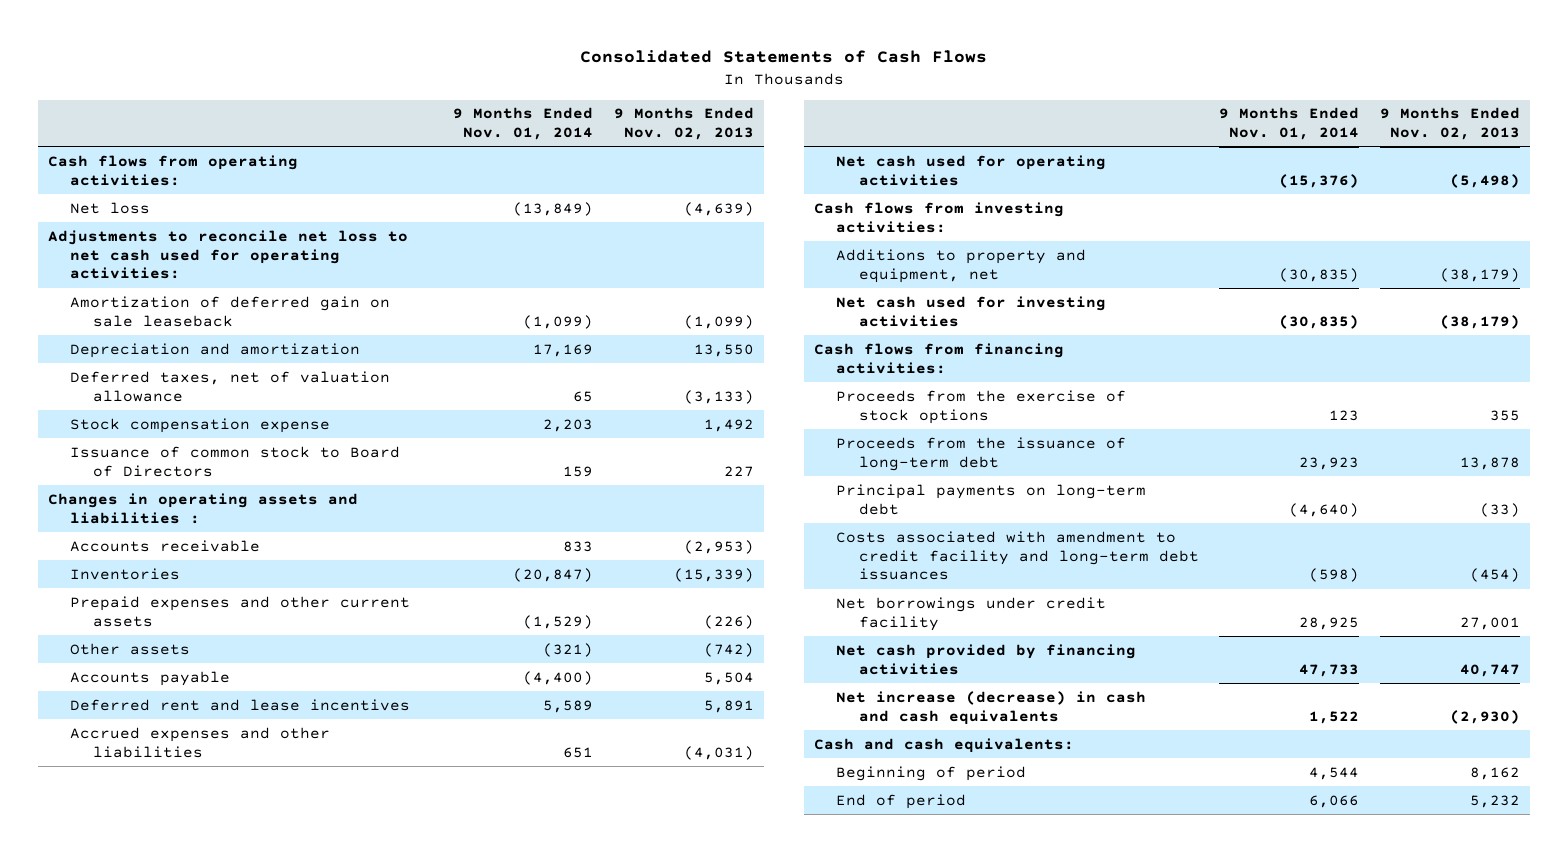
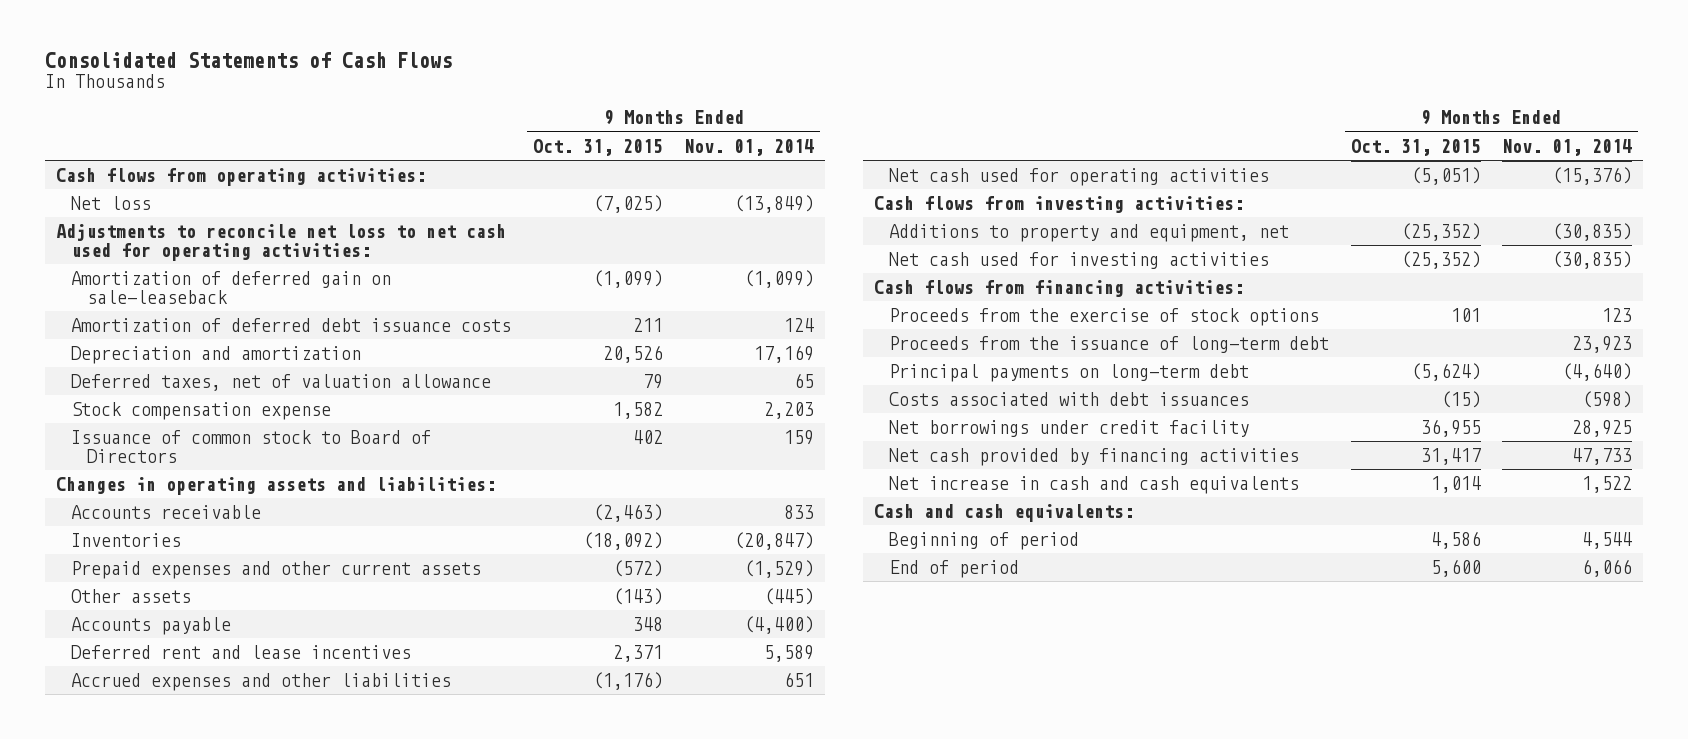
[613,107,754,141] 9 Months Ended Nov. 02, 2013 -> none
none -> [532,138,663,156] Oct. 31, 2015
[70,295,391,327] Amortization of deferred gain on sale leaseback -> [71,271,392,304] Amortization of deferred gain on sale-leaseback
none -> [71,318,512,333] Amortization of deferred debt issuance costs
[48,492,359,524] Changes in operating assets and liabilities : -> [55,477,496,496] Changes in operating assets and liabilities:
[543,642,594,657] (321) -> [764,588,815,606] (445)
[836,530,1199,581] Costs associated with amendment to credit facility and long-term debt issuances -> [888,392,1249,407] Costs associated with debt issuances
[836,690,1147,725] Net increase (decrease) in cash and cash equivalents -> [888,476,1299,495] Net increase in cash and cash equivalents

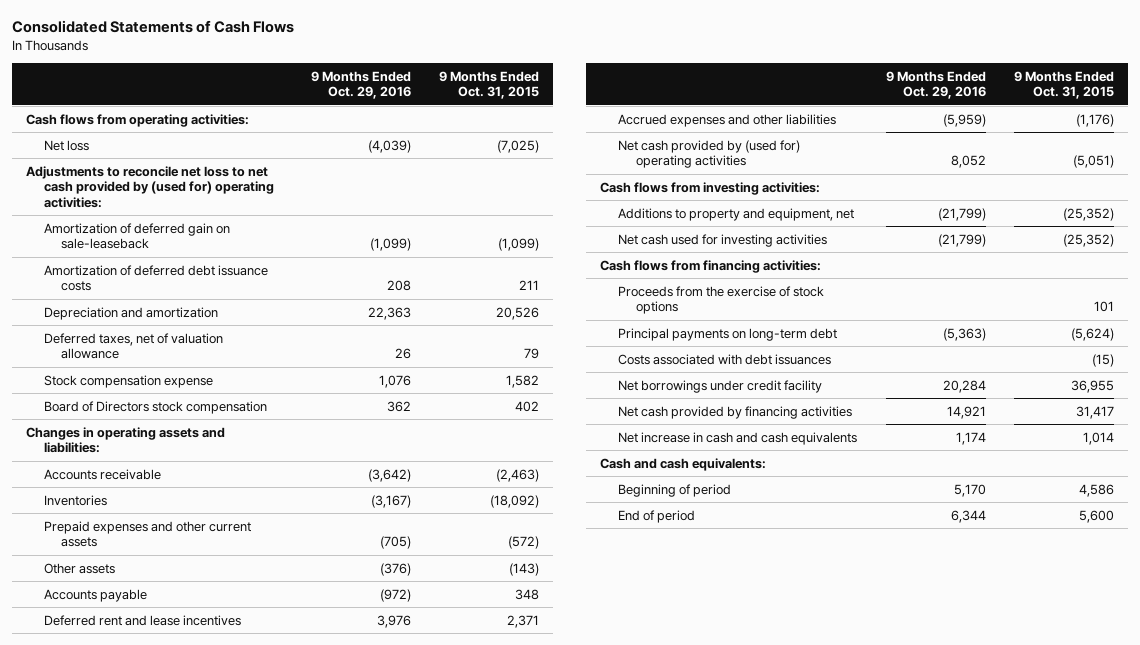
[684,138,815,156] Nov. 01, 2014 -> none
none -> [310,70,411,100] 9 Months Ended Oct. 29, 2016
[55,224,506,261] Adjustments to reconcile net loss to net cash used for operating activities: -> [25,165,274,209] Adjustments to reconcile net loss to net cash provided by (used for) operating activities:
[71,430,432,463] Issuance of common stock to Board of Directors -> [43,400,267,414] Board of Directors stock compensation
[888,168,1269,187] Net cash used for operating activities -> [618,139,801,169] Net cash provided by (used for) operating activities
[888,336,1329,354] Proceeds from the issuance of long-term debt -> none

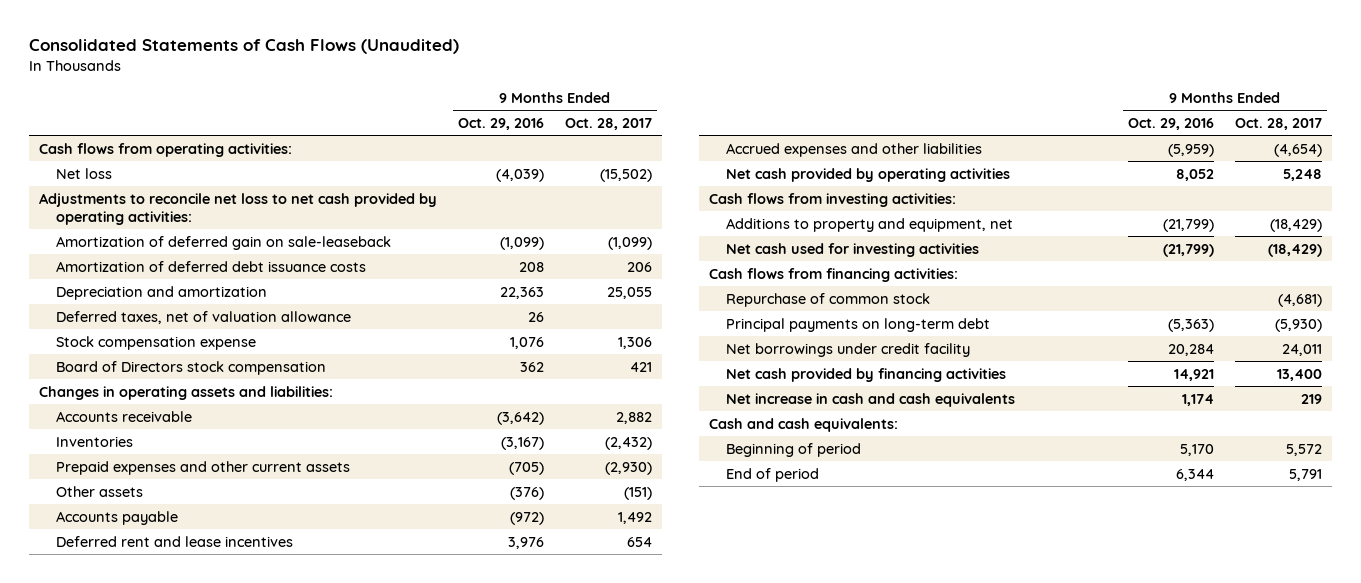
[11,20,294,34] Consolidated Statements of Cash Flows -> [28,39,459,55] Consolidated Statements of Cash Flows (Unaudited)
[439,70,540,100] 9 Months Ended Oct. 31, 2015 -> none
none -> [564,118,652,131] Oct. 28, 2017
[25,165,274,209] Adjustments to reconcile net loss to net cash provided by (used for) operating activities: -> [38,192,437,226] Adjustments to reconcile net loss to net cash provided by operating activities:
[618,139,801,169] Net cash provided by (used for) operating activities -> [725,167,1010,182] Net cash provided by operating activities
[618,285,825,315] Proceeds from the exercise of stock options -> none
none -> [725,292,930,307] Repurchase of common stock
[618,353,832,365] Costs associated with debt issuances -> none

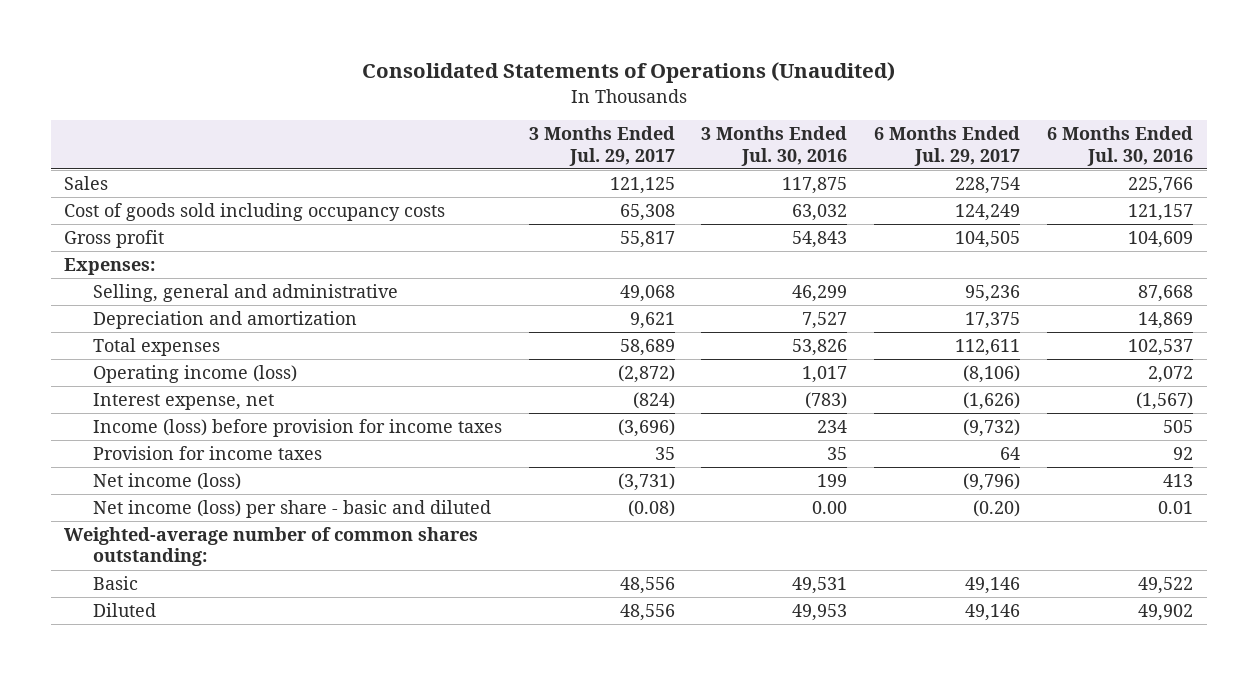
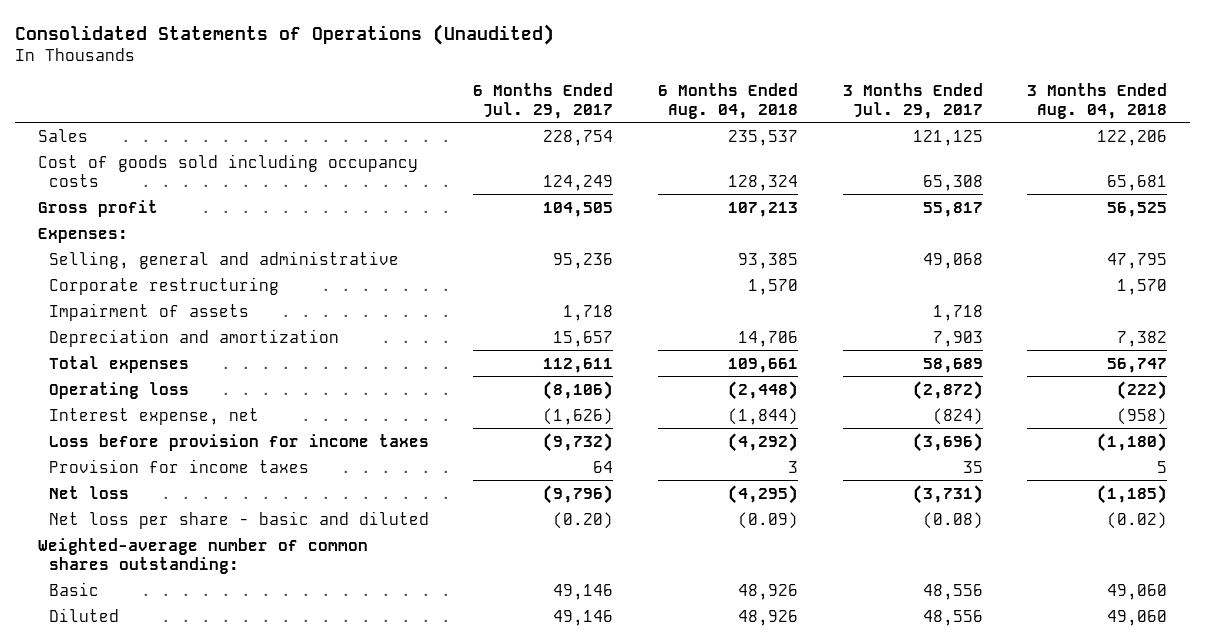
[701,126,848,166] 3 Months Ended Jul. 30, 2016 -> none
[1047,126,1194,166] 6 Months Ended Jul. 30, 2016 -> none
none -> [658,82,799,119] 6 Months Ended Aug. 04, 2018
none -> [1027,82,1168,119] 3 Months Ended Aug. 04, 2018
none -> [48,276,279,295] Corporate restructuring
none -> [48,302,249,321] Impairment of assets
[629,311,675,329] 9,621 -> [932,330,983,347] 7,903
[965,311,1021,329] 17,375 -> [553,330,614,347] 15,657
[92,364,297,383] Operating income (loss) -> [48,381,189,399] Operating loss
[92,418,502,437] Income (loss) before provision for income taxes -> [48,433,429,451] Loss before provision for income taxes
[92,472,241,490] Net income (loss) -> [48,485,129,499] Net loss
[92,499,491,518] Net income (loss) per share - basic and diluted -> [48,510,429,529] Net loss per share - basic and diluted

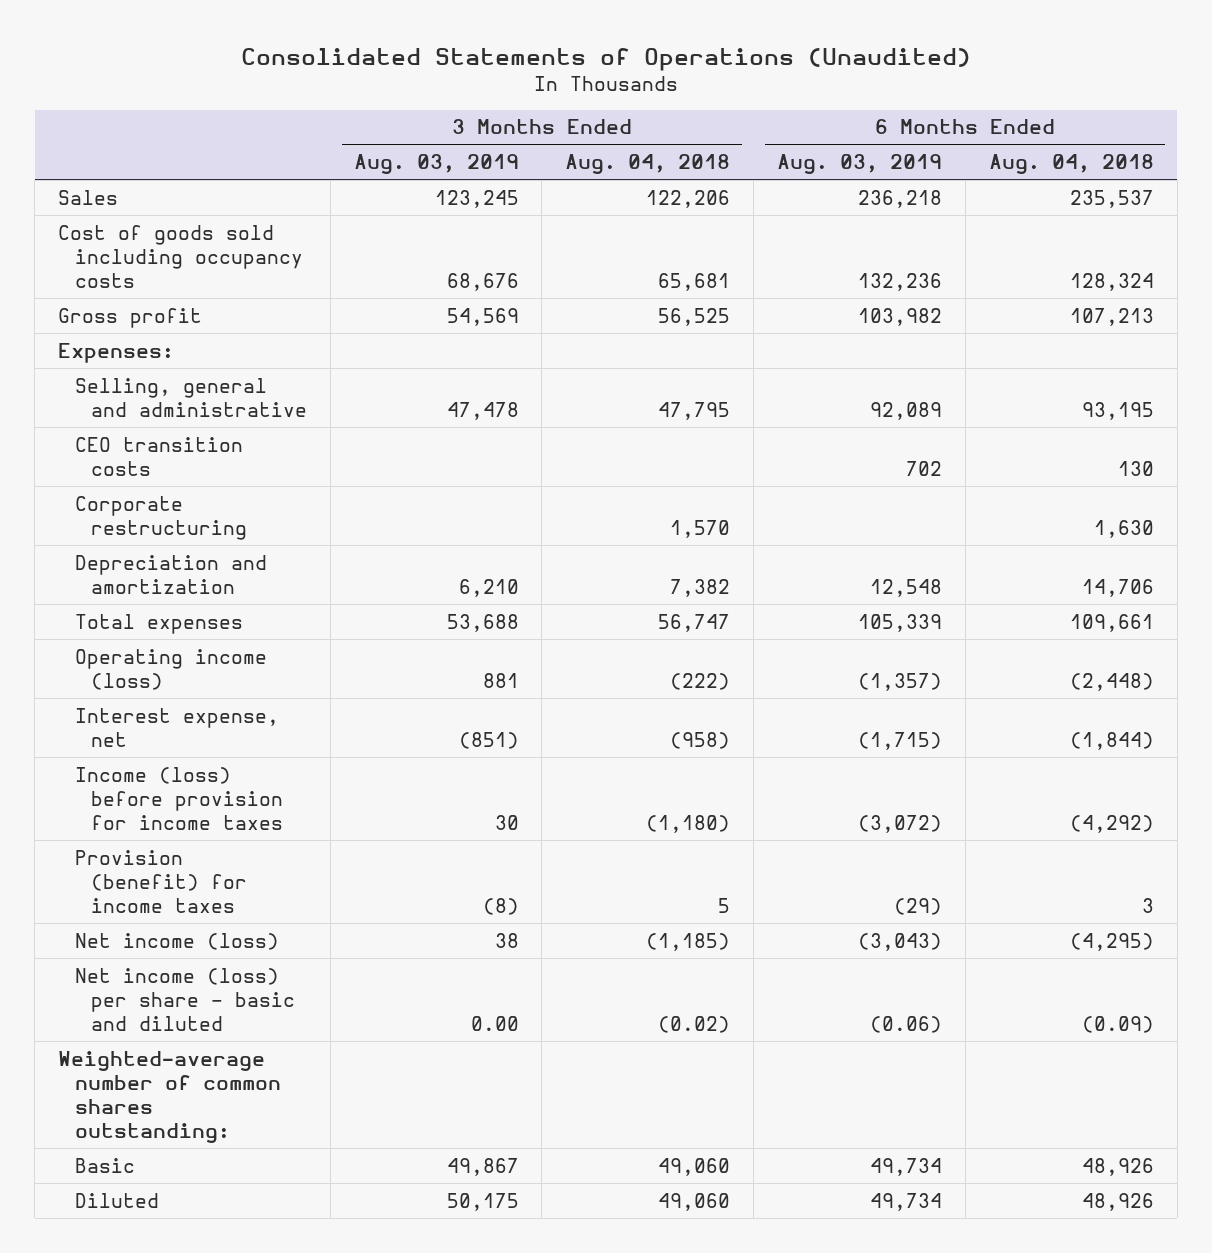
[473,82,614,119] 6 Months Ended Jul. 29, 2017 -> none
[842,82,983,119] 3 Months Ended Jul. 29, 2017 -> none
none -> [353,154,519,175] Aug. 03, 2019
none -> [777,154,943,175] Aug. 03, 2019
[48,302,249,321] Impairment of assets -> none
[738,252,799,269] 93,385 -> [1081,401,1154,420] 93,195
none -> [74,436,243,476] CEO transition costs
[748,278,799,295] 1,570 -> [1093,519,1154,538] 1,630
[48,381,189,399] Operating loss -> [74,648,267,690] Operating income (loss)
[48,433,429,451] Loss before provision for income taxes -> [74,766,283,830] Income (loss) before provision for income taxes
[48,458,309,473] Provision for income taxes -> [74,849,247,913] Provision (benefit) for income taxes
[48,485,129,499] Net loss -> [74,932,279,950] Net income (loss)
[48,510,429,529] Net loss per share - basic and diluted -> [74,967,295,1031] Net income (loss) per share - basic and diluted

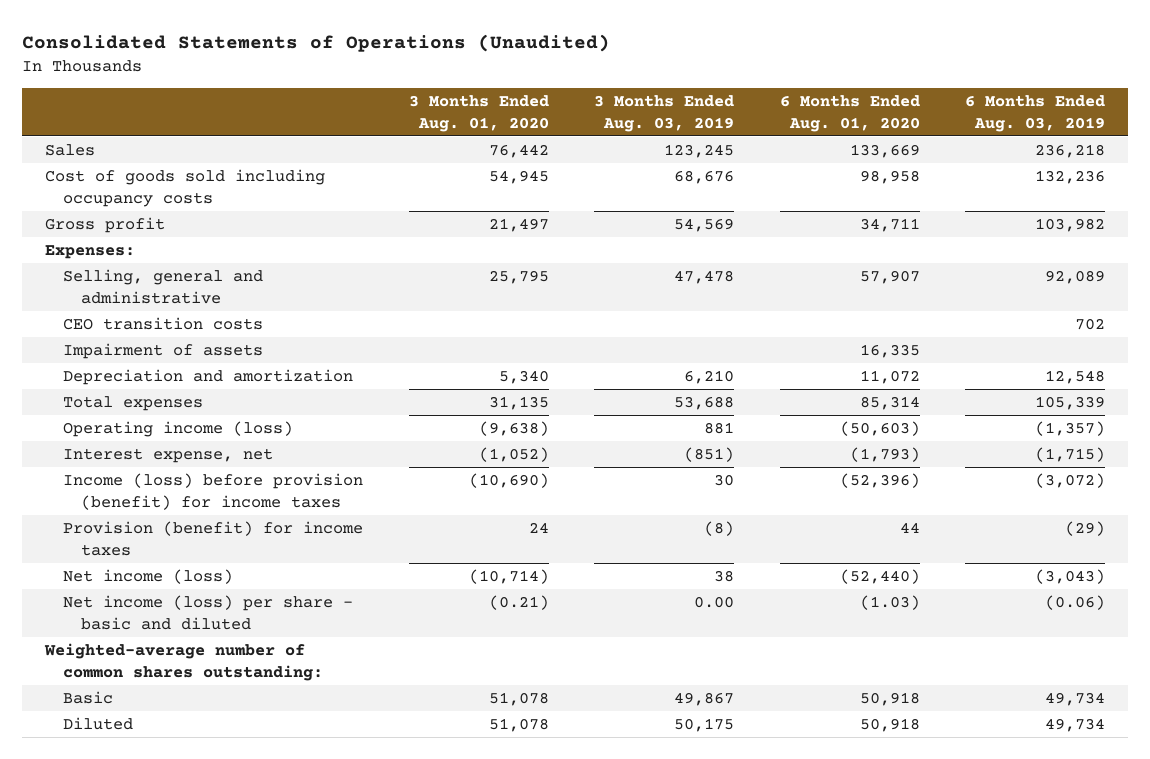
[565,154,731,175] Aug. 04, 2018 -> none
[988,154,1154,175] Aug. 04, 2018 -> none
none -> [408,95,549,132] 3 Months Ended Aug. 01, 2020
none -> [779,95,920,132] 6 Months Ended Aug. 01, 2020
[74,495,247,540] Corporate restructuring -> none
none -> [62,342,263,359] Impairment of assets
[74,766,283,830] Income (loss) before provision for income taxes -> [62,472,363,510] Income (loss) before provision (benefit) for income taxes

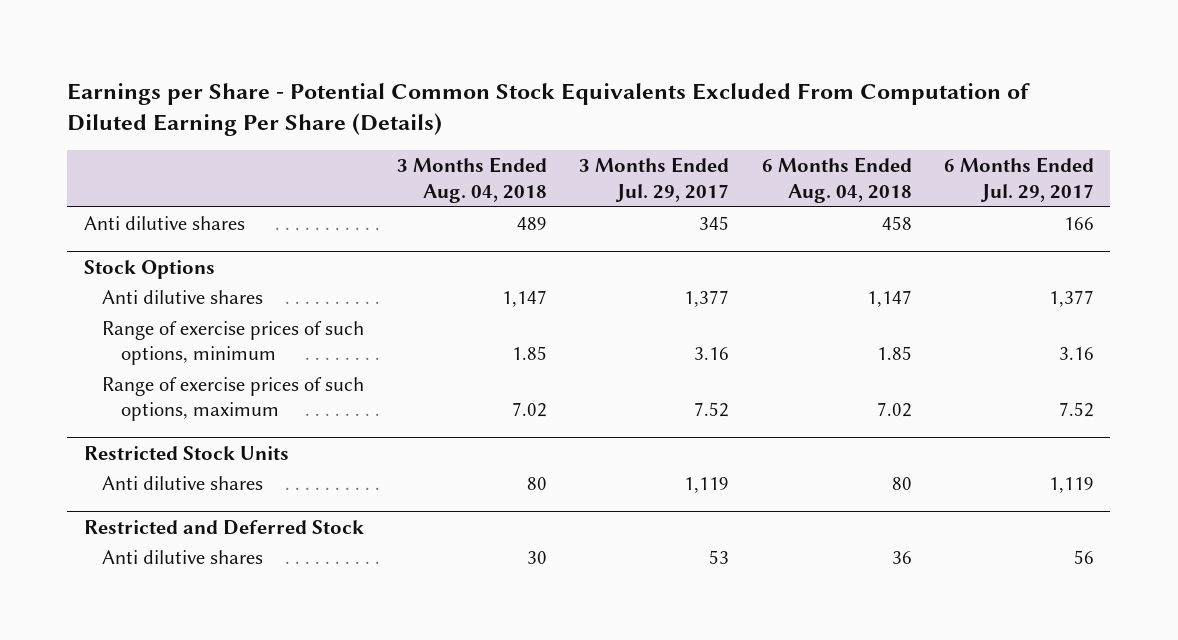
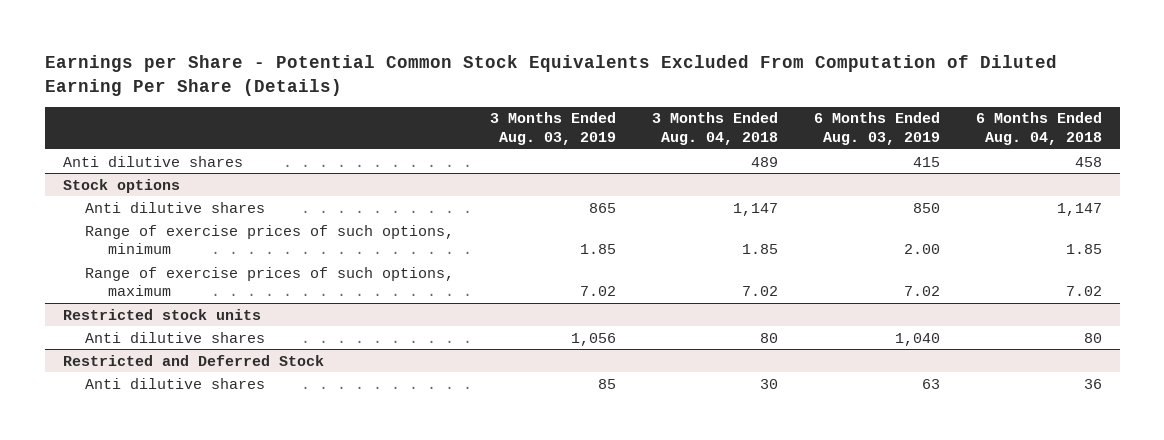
[579,157,730,202] 3 Months Ended Jul. 29, 2017 -> none
[944,157,1095,202] 6 Months Ended Jul. 29, 2017 -> none
none -> [490,112,617,145] 3 Months Ended Aug. 03, 2019
none -> [813,112,940,145] 6 Months Ended Aug. 03, 2019
[83,259,215,279] Stock Options -> [62,178,180,193] Stock options
[83,445,289,460] Restricted Stock Units -> [62,308,261,320] Restricted stock units

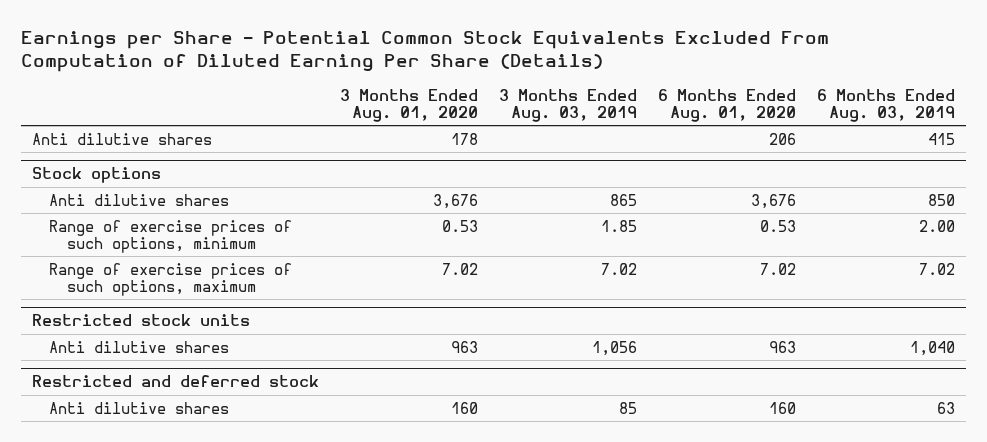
[651,112,778,145] 3 Months Ended Aug. 04, 2018 -> none
[975,112,1102,145] 6 Months Ended Aug. 04, 2018 -> none
none -> [339,88,478,123] 3 Months Ended Aug. 01, 2020
none -> [658,88,797,123] 6 Months Ended Aug. 01, 2020
[62,354,324,366] Restricted and Deferred Stock -> [31,375,319,388] Restricted and deferred stock

